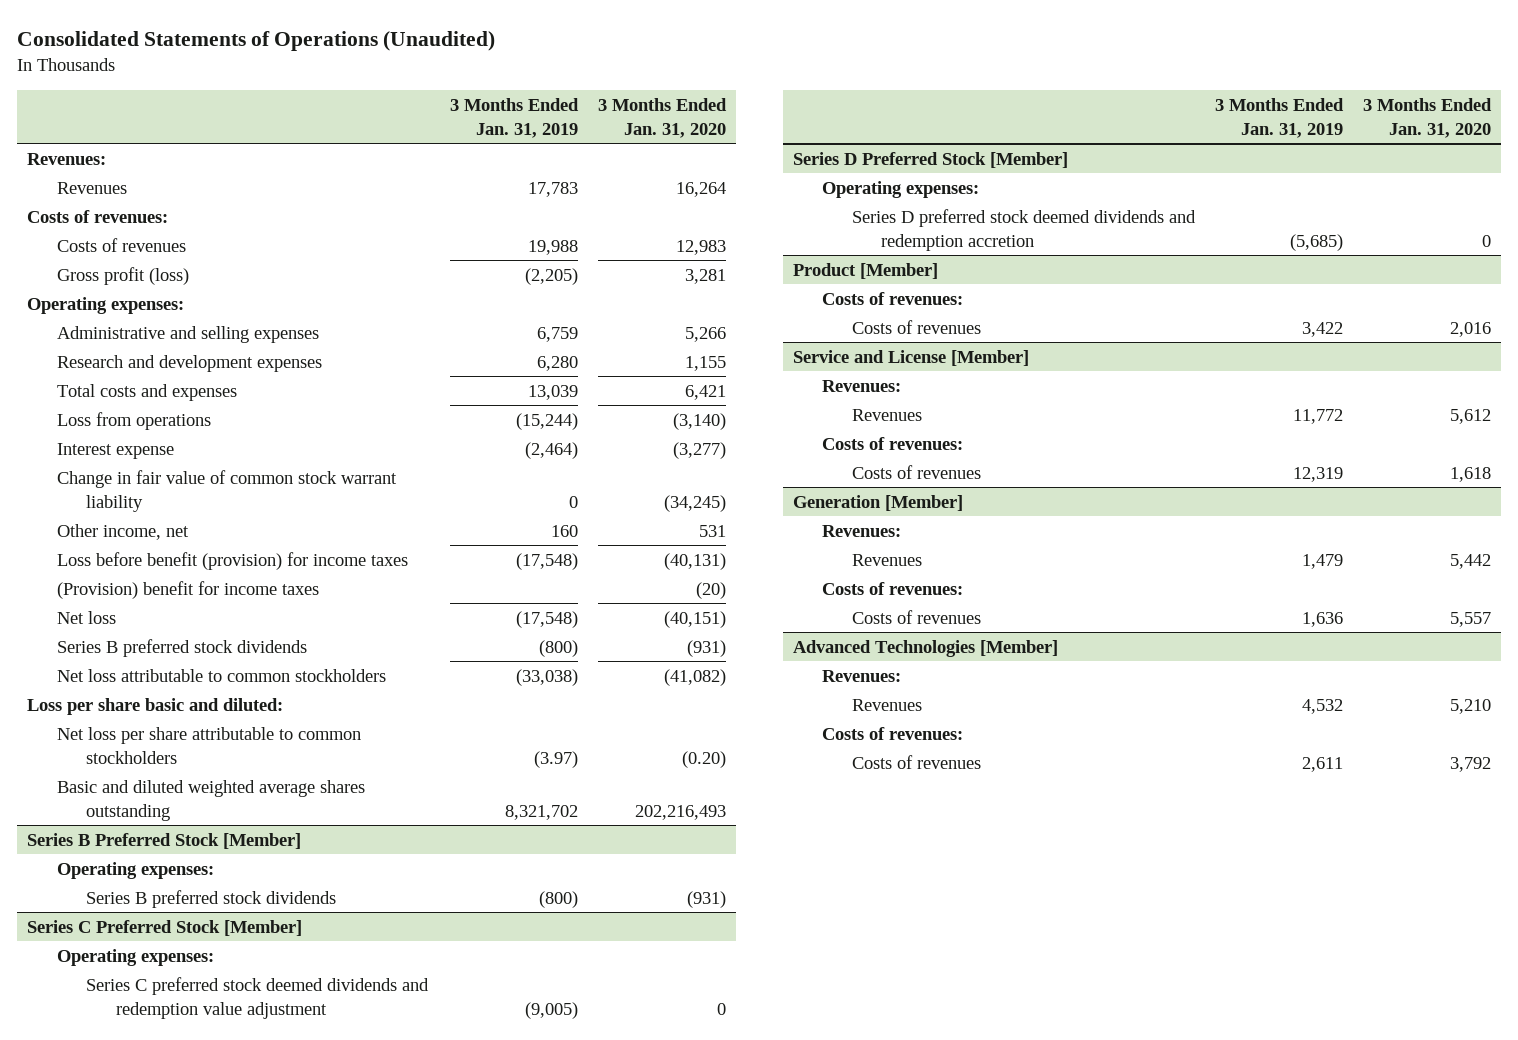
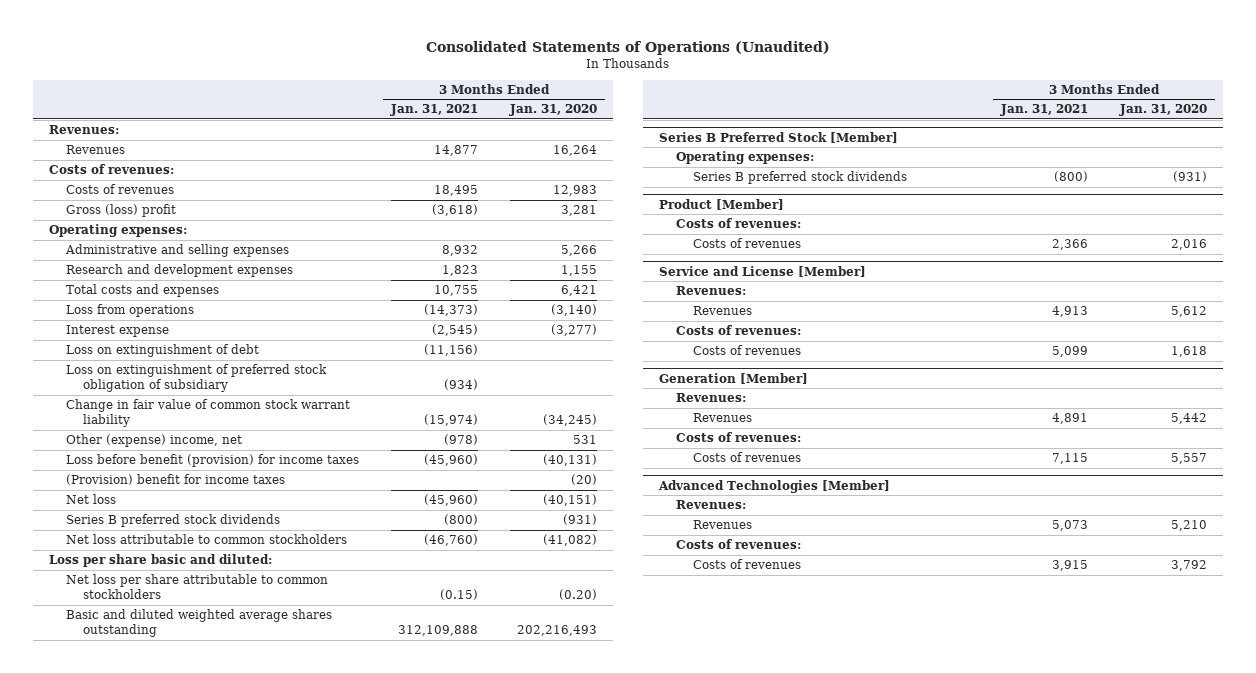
[449,97,579,138] 3 Months Ended Jan. 31, 2019 -> none
none -> [390,104,479,117] Jan. 31, 2021
[56,266,189,285] Gross profit (loss) -> [66,204,177,218] Gross (loss) profit
none -> [66,344,260,358] Loss on extinguishment of debt
none -> [66,364,328,393] Loss on extinguishment of preferred stock obligation of subsidiary
[56,523,189,540] Other income, net -> [66,434,243,448] Other (expense) income, net
[27,919,303,936] Series C Preferred Stock [Member] -> none
[56,948,214,966] Operating expenses: -> none
[86,976,430,1019] Series C preferred stock deemed dividends and redemption value adjustment -> none
[792,151,1068,168] Series D Preferred Stock [Member] -> none
[822,180,980,198] Operating expenses: -> none
[851,208,1196,251] Series D preferred stock deemed dividends and redemption accretion -> none

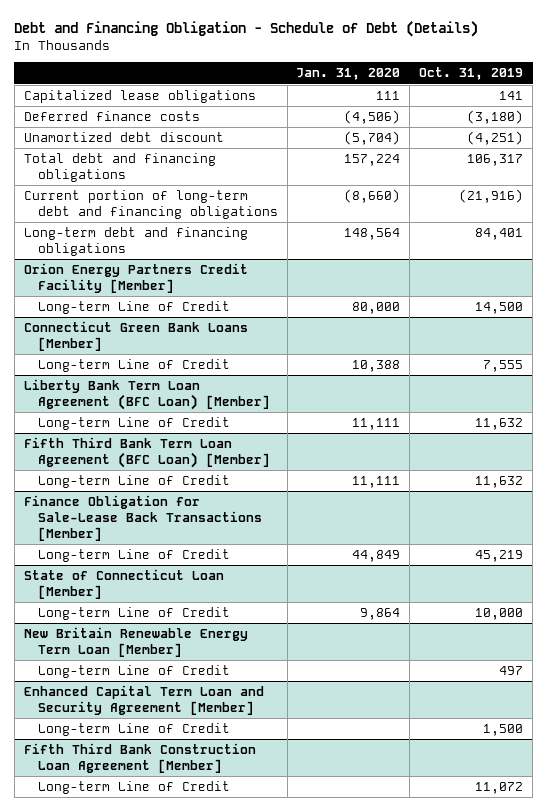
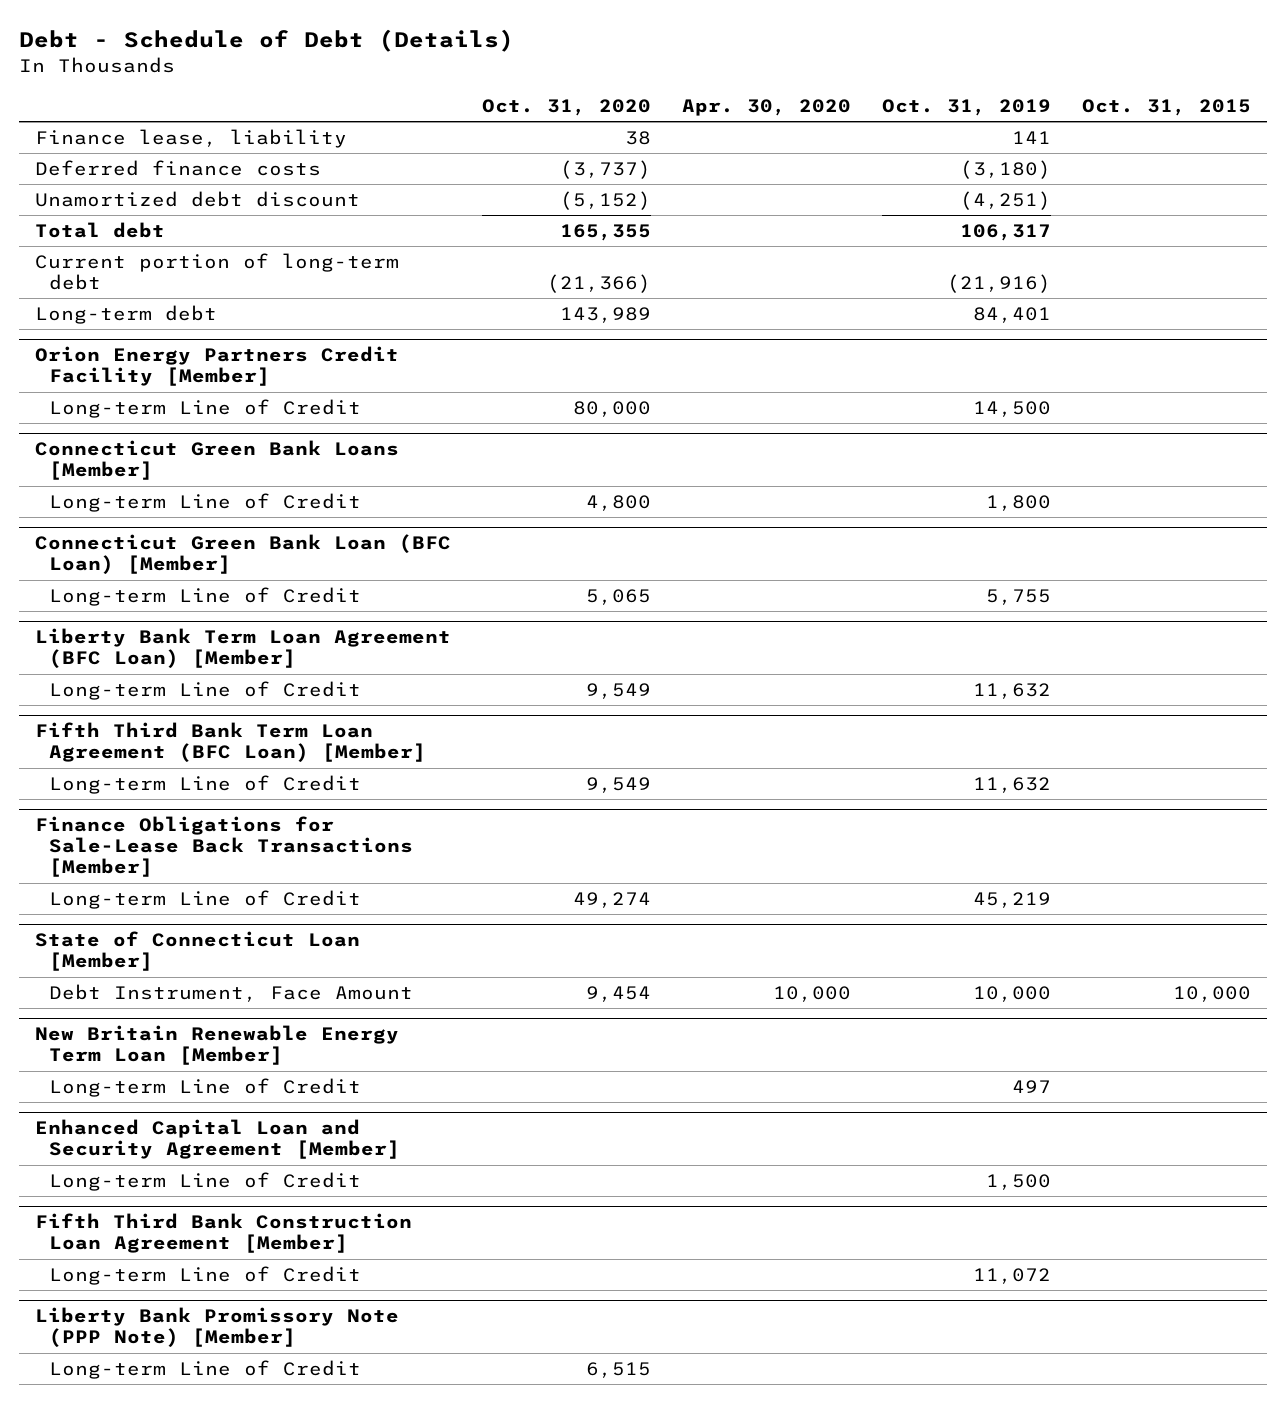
[14,21,479,38] Debt and Financing Obligation - Schedule of Debt (Details) -> [19,29,515,53] Debt - Schedule of Debt (Details)
[296,68,401,81] Jan. 31, 2020 -> none
none -> [481,98,651,116] Oct. 31, 2020
none -> [682,98,852,116] Apr. 30, 2020
none -> [1082,98,1252,116] Oct. 31, 2015
[23,90,256,104] Capitalized lease obligations -> [34,128,347,148] Finance lease, liability
[23,153,216,182] Total debt and financing obligations -> [34,221,165,238] Total debt
[23,190,278,219] Current portion of long-term debt and financing obligations -> [34,252,399,290] Current portion of long-term debt
[23,227,248,256] Long-term debt and financing obligations -> [34,304,217,324] Long-term debt
[483,360,524,373] 7,555 -> [986,494,1052,511] 1,800
none -> [34,534,451,575] Connecticut Green Bank Loan (BFC Loan) [Member]
none -> [48,586,361,606] Long-term Line of Credit
[23,495,262,541] Finance Obligation for Sale-Lease Back Transactions [Member] -> [34,816,413,878] Finance Obligations for Sale-Lease Back Transactions [Member]
[37,607,230,621] Long-term Line of Credit -> none
none -> [48,983,413,1002] Debt Instrument, Face Amount
[23,685,264,715] Enhanced Capital Term Loan and Security Agreement [Member] -> [34,1119,400,1160] Enhanced Capital Loan and Security Agreement [Member]
none -> [34,1307,399,1348] Liberty Bank Promissory Note (PPP Note) [Member]
none -> [48,1359,361,1379] Long-term Line of Credit

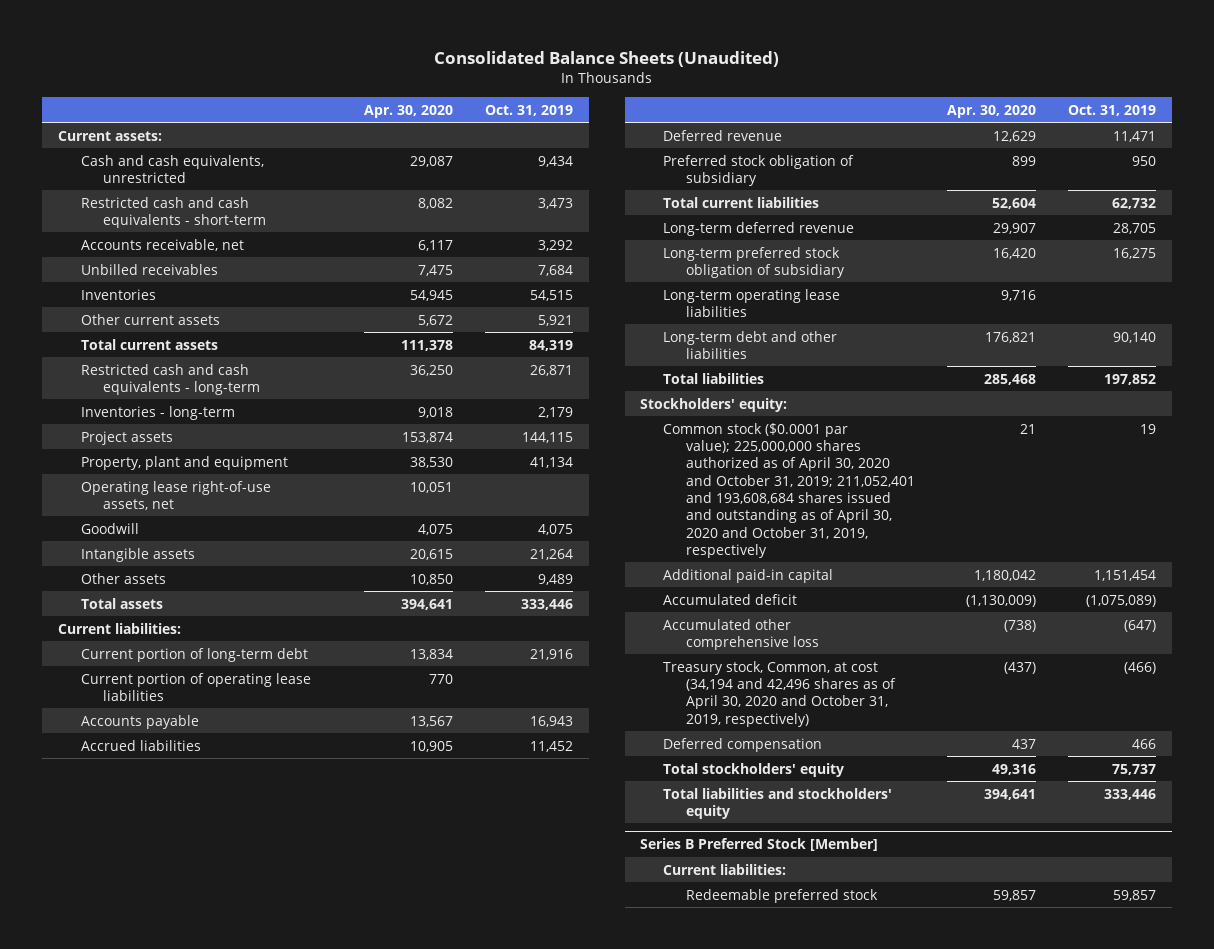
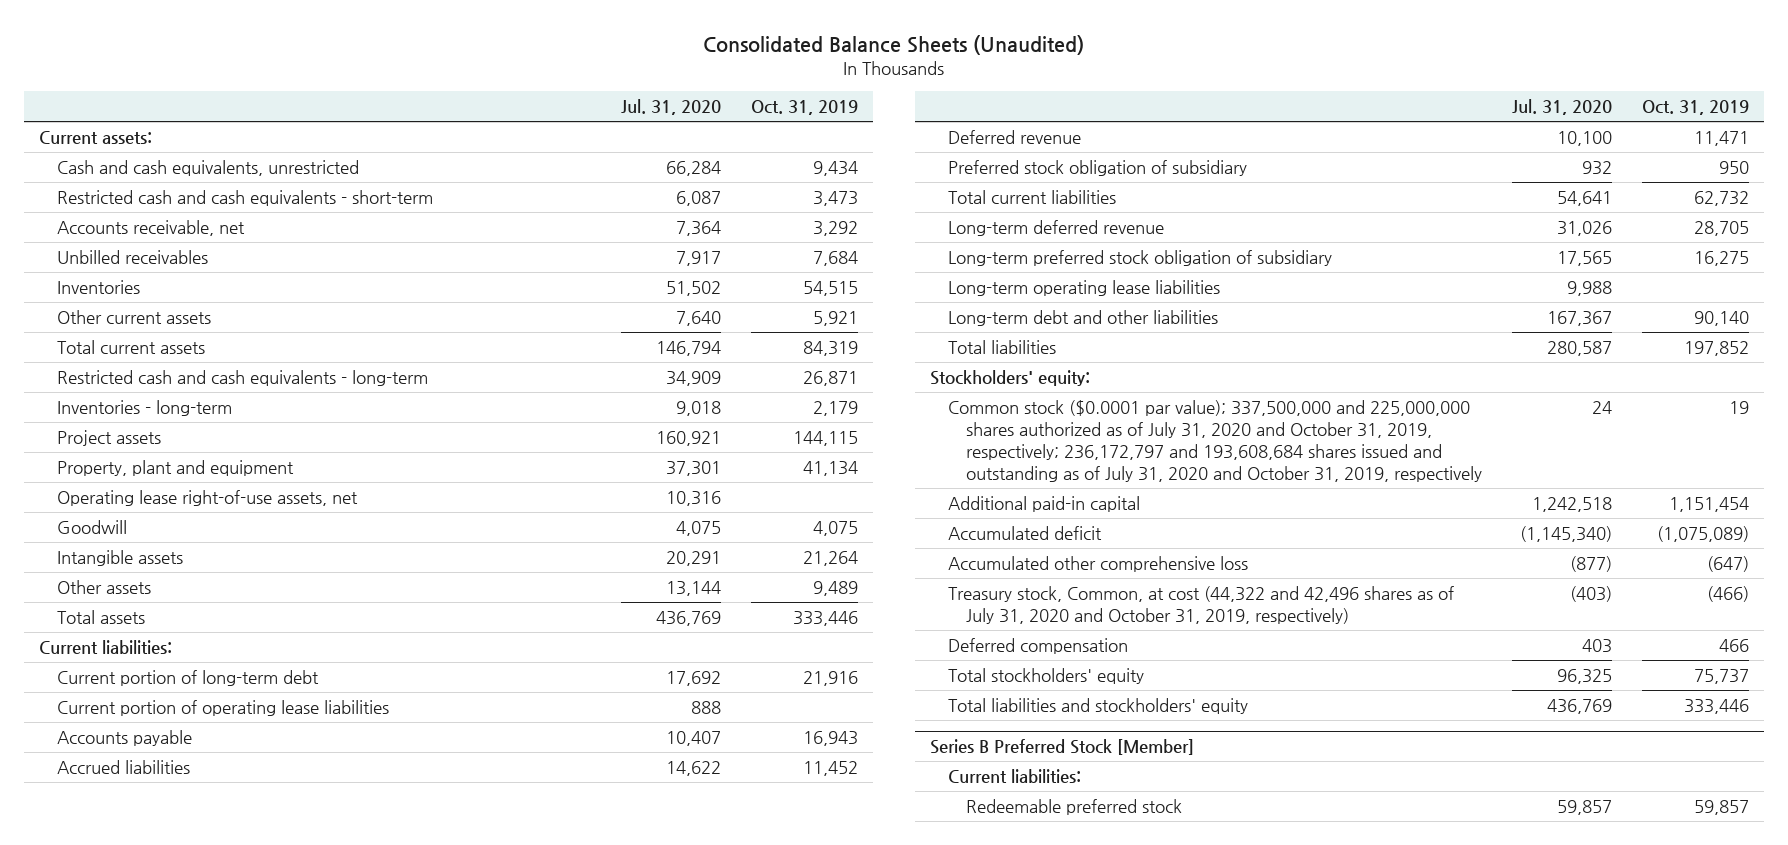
[364,104,454,118] Apr. 30, 2020 -> none
none -> [620,99,721,116] Jul. 31, 2020
[663,422,915,558] Common stock ($0.0001 par value); 225,000,000 shares authorized as of April 30, 2020 and October 31, 2019; 211,052,401 and 193,608,684 shares issued and outstanding as of April 30, 2020 and October 31, 2019, respectively -> [948,399,1483,483] Common stock ($0.0001 par value); 337,500,000 and 225,000,000 shares authorized as of July 31, 2020 and October 31, 2019, respectively; 236,172,797 and 193,608,684 shares issued and outstanding as of July 31, 2020 and October 31, 2019, respectively
[663,660,896,727] Treasury stock, Common, at cost (34,194 and 42,496 shares as of April 30, 2020 and October 31, 2019, respectively) -> [948,585,1455,625] Treasury stock, Common, at cost (44,322 and 42,496 shares as of July 31, 2020 and October 31, 2019, respectively)

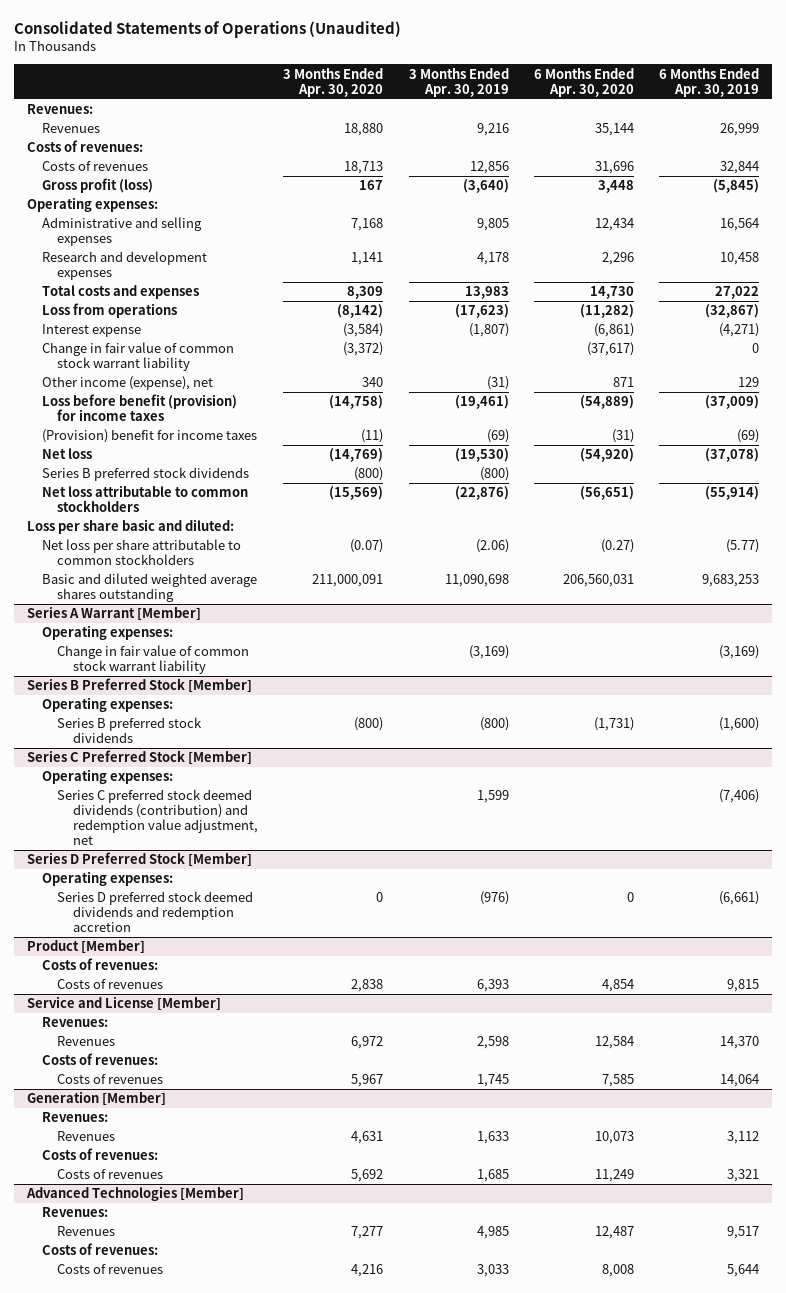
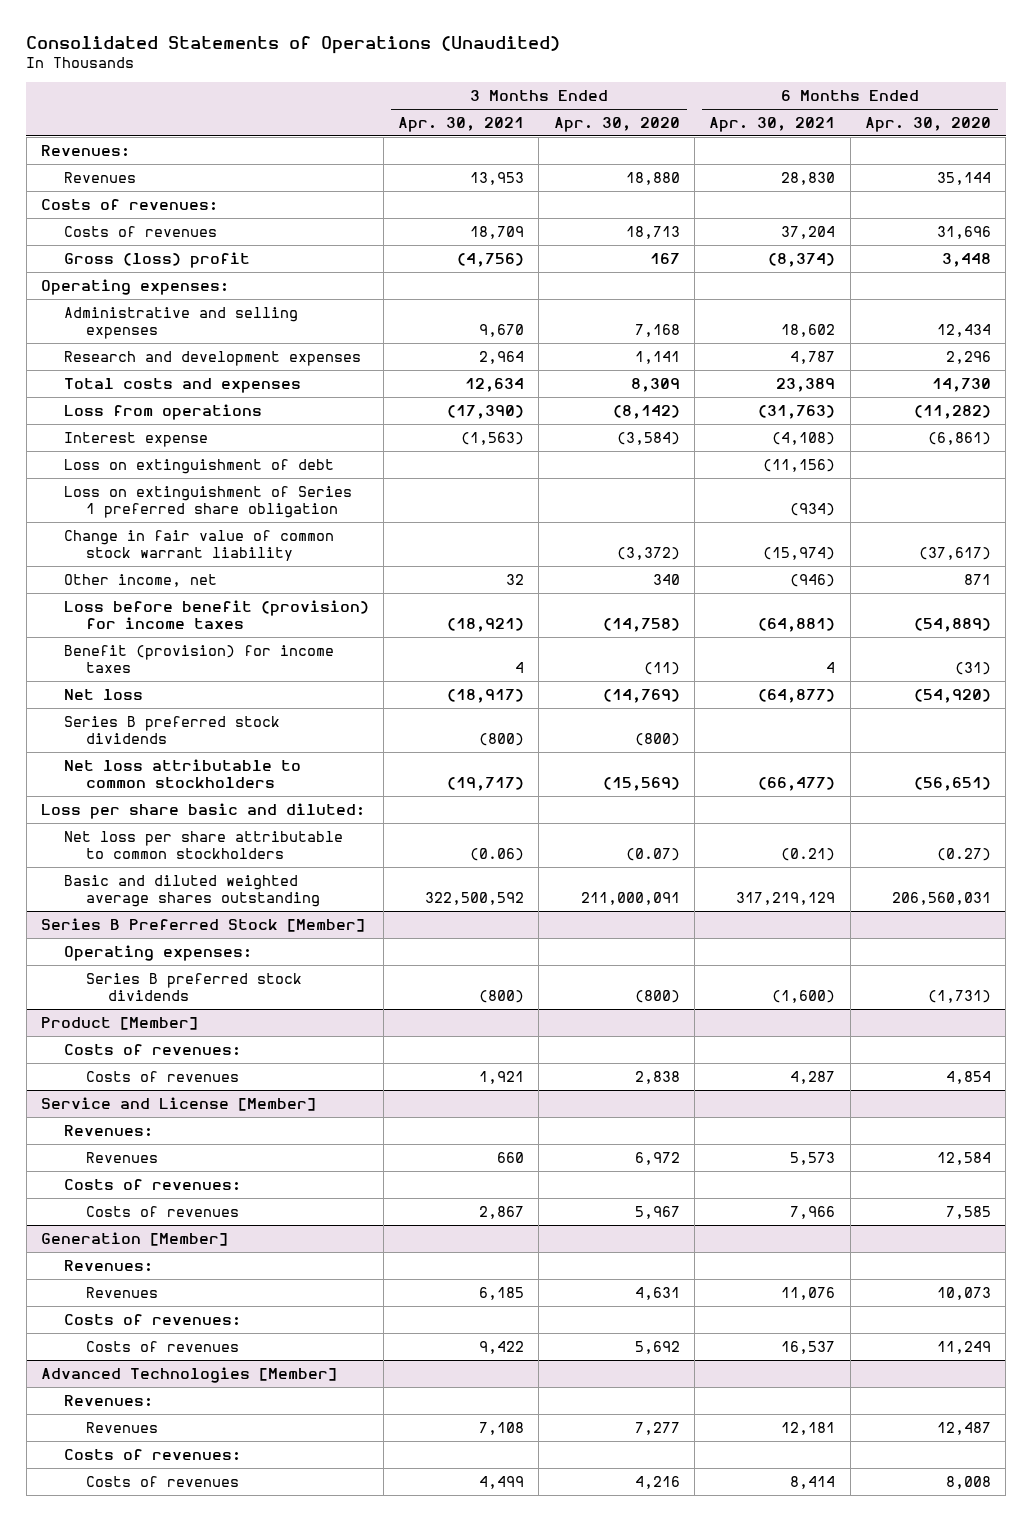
[408,67,509,97] 3 Months Ended Apr. 30, 2019 -> none
[659,67,760,97] 6 Months Ended Apr. 30, 2019 -> none
none -> [398,116,525,132] Apr. 30, 2021
none -> [709,116,836,132] Apr. 30, 2021
[42,178,154,194] Gross profit (loss) -> [63,251,250,268] Gross (loss) profit
none -> [63,458,334,474] Loss on extinguishment of debt
none -> [63,485,352,518] Loss on extinguishment of Series 1 preferred share obligation
[42,376,214,391] Other income (expense), net -> [63,573,217,587] Other income, net
[42,429,258,444] (Provision) benefit for income taxes -> [63,644,334,673] Benefit (provision) for income taxes
[26,606,201,622] Series A Warrant [Member] -> none
[42,625,174,641] Operating expenses: -> none
[57,645,250,675] Change in fair value of common stock warrant liability -> none
[26,750,252,766] Series C Preferred Stock [Member] -> none
[42,769,174,785] Operating expenses: -> none
[57,789,258,846] Series C preferred stock deemed dividends (contribution) and redemption value adjustment, net -> none
[26,852,252,868] Series D Preferred Stock [Member] -> none
[42,871,174,887] Operating expenses: -> none
[57,891,254,933] Series D preferred stock deemed dividends and redemption accretion -> none

